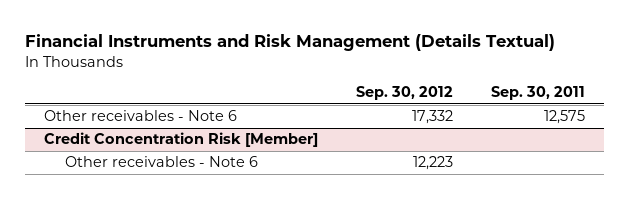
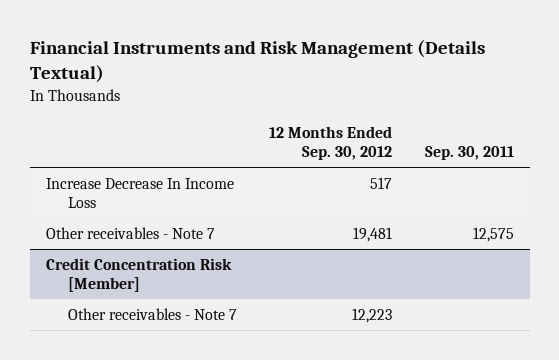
[356,86,454,101] Sep. 30, 2012 -> none
none -> [269,125,393,161] 12 Months Ended Sep. 30, 2012
none -> [45,177,234,209] Increase Decrease In Income Loss
[44,110,238,122] Other receivables - Note 6 -> [45,226,215,239] Other receivables - Note 7
[65,156,259,168] Other receivables - Note 6 -> [68,307,238,320] Other receivables - Note 7

